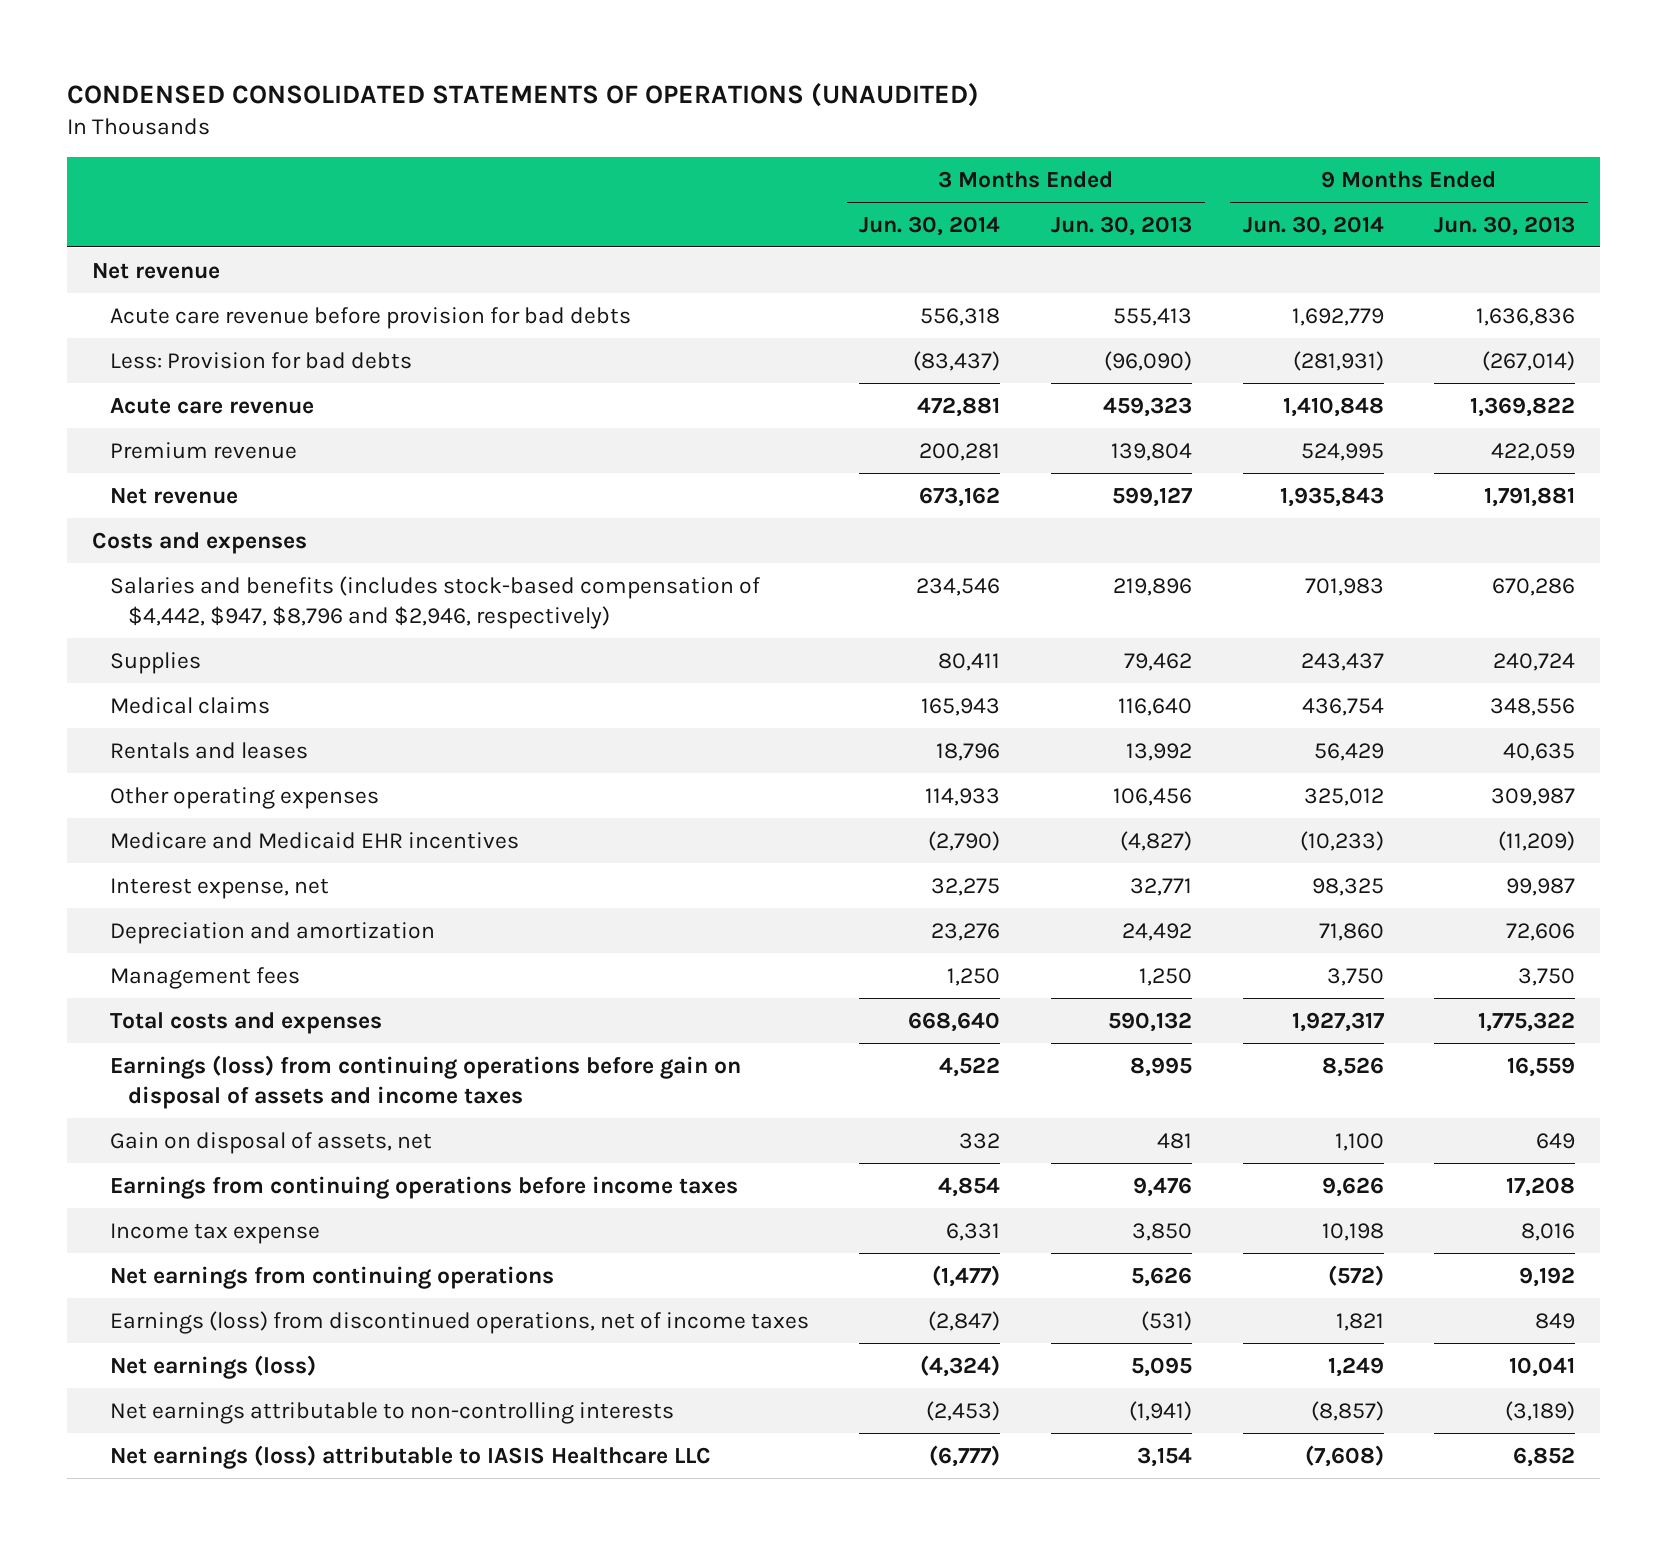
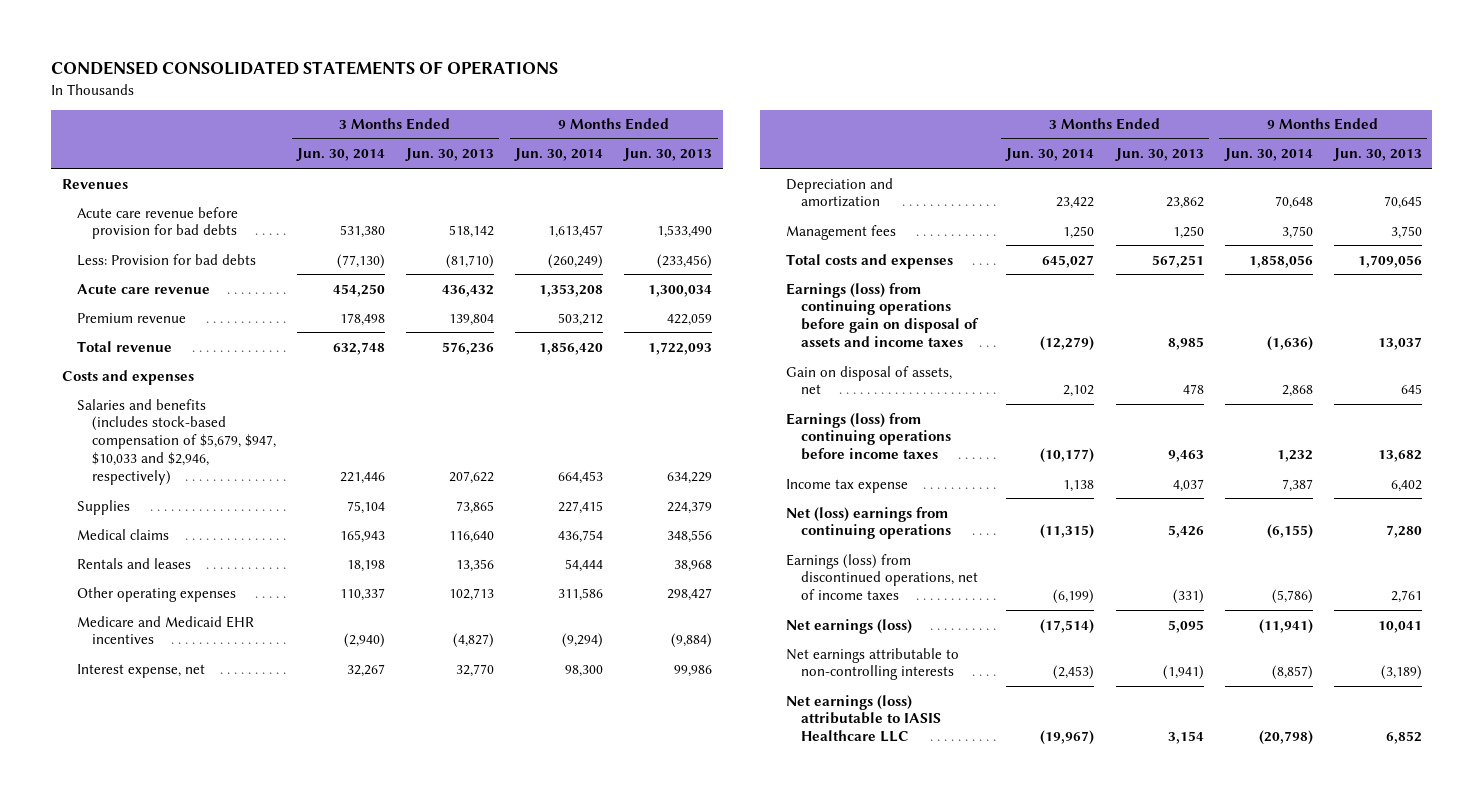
[67,82,980,107] CONDENSED CONSOLIDATED STATEMENTS OF OPERATIONS (UNAUDITED) -> [50,61,558,76] CONDENSED CONSOLIDATED STATEMENTS OF OPERATIONS
[92,262,221,279] Net revenue -> [61,178,128,189] Revenues
[920,307,1001,326] 556,318 -> [339,225,385,239] 531,380
[1113,307,1193,326] 555,413 -> [449,225,495,239] 518,142
[1291,307,1384,326] 1,692,779 -> [548,225,604,239] 1,613,457
[1476,307,1576,326] 1,636,836 -> [657,225,713,239] 1,533,490
[913,350,1001,371] (83,437) -> [336,253,385,269] (77,130)
[1104,350,1193,371] (96,090) -> [446,253,495,269] (81,710)
[1292,350,1384,371] (281,931) -> [548,253,604,269] (260,249)
[1482,350,1576,371] (267,014) -> [657,253,713,269] (233,456)
[917,396,1001,417] 472,881 -> [332,283,385,297] 454,250
[1103,396,1193,417] 459,323 -> [442,284,495,297] 436,432
[1282,396,1384,417] 1,410,848 -> [539,283,604,297] 1,353,208
[1470,396,1576,417] 1,369,822 -> [648,284,713,297] 1,300,034
[919,442,1001,461] 200,281 -> [339,312,385,326] 178,498
[1300,442,1384,461] 524,995 -> [558,312,604,326] 503,212
[109,487,238,504] Net revenue -> [76,340,172,352] Total revenue
[919,486,1001,507] 673,162 -> [332,341,385,355] 632,748
[1112,486,1194,507] 599,127 -> [442,341,495,355] 576,236
[1279,486,1384,507] 1,935,843 -> [539,341,604,355] 1,856,420
[1484,486,1576,507] 1,791,881 -> [648,341,713,355] 1,722,093
[109,575,760,629] Salaries and benefits (includes stock-based compensation of $4,442, $947, $8,796 and $2,946, respectively) -> [76,398,276,486] Salaries and benefits (includes stock-based compensation of $5,679, $947, $10,033 and $2,946, respectively)
[916,577,1001,596] 234,546 -> [339,472,385,485] 221,446
[1113,577,1193,596] 219,896 -> [449,471,495,485] 207,622
[1304,577,1384,596] 701,983 -> [558,471,604,485] 664,453
[1492,577,1576,596] 670,286 -> [667,472,713,485] 634,229
[938,652,1001,671] 80,411 -> [346,500,385,514] 75,104
[1124,652,1193,671] 79,462 -> [456,500,495,514] 73,865
[1300,652,1384,671] 243,437 -> [558,500,604,514] 227,415
[1493,652,1576,671] 240,724 -> [667,500,713,514] 224,379
[936,742,1001,761] 18,796 -> [346,559,385,572] 18,198
[1126,742,1193,761] 13,992 -> [456,558,495,572] 13,356
[1313,742,1384,761] 56,429 -> [565,558,604,572] 54,444
[1503,742,1576,761] 40,635 -> [674,559,713,572] 38,968
[925,787,1001,806] 114,933 -> [339,587,385,601] 110,337
[1113,787,1193,806] 106,456 -> [449,587,495,601] 102,713
[1303,787,1384,806] 325,012 -> [558,587,604,601] 311,586
[1491,787,1576,806] 309,987 -> [667,587,713,601] 298,427
[928,830,1001,851] (2,790) -> [343,633,385,649] (2,940)
[1299,830,1384,851] (10,233) -> [562,633,604,649] (9,294)
[1498,830,1576,851] (11,209) -> [671,633,713,649] (9,884)
[931,877,1001,896] 32,275 -> [346,663,385,677] 32,267
[1130,877,1193,896] 32,771 -> [456,663,495,677] 32,770
[1311,877,1384,896] 98,325 -> [565,664,604,677] 98,300
[1506,877,1576,896] 99,987 -> [674,664,713,677] 99,986
[931,922,1001,941] 23,276 -> [1056,197,1095,210] 23,422
[1122,922,1193,941] 24,492 -> [1165,197,1204,210] 23,862
[1318,922,1384,941] 71,860 -> [1274,196,1313,210] 70,648
[1506,922,1576,941] 72,606 -> [1383,196,1422,210] 70,645
[908,1011,1001,1032] 668,640 -> [1042,254,1095,268] 645,027
[1108,1011,1193,1032] 590,132 -> [1151,254,1204,268] 567,251
[1291,1011,1385,1032] 1,927,317 -> [1248,254,1313,268] 1,858,056
[1478,1011,1576,1032] 1,775,322 -> [1357,254,1422,268] 1,709,056
[939,1056,1001,1077] 4,522 -> [1040,336,1095,352] (12,279)
[1130,1056,1193,1077] 8,995 -> [1167,337,1204,351] 8,985
[1321,1056,1384,1077] 8,526 -> [1266,336,1313,352] (1,636)
[1507,1056,1576,1077] 16,559 -> [1377,337,1422,351] 13,037
[959,1132,1001,1149] 332 -> [1063,385,1095,398] 2,102
[1157,1132,1193,1149] 481 -> [1182,384,1204,395] 478
[1334,1132,1384,1151] 1,100 -> [1281,385,1313,398] 2,868
[1536,1132,1576,1149] 649 -> [1400,384,1422,395] 645
[109,1175,738,1199] Earnings from continuing operations before income taxes -> [786,412,952,461] Earnings (loss) from continuing operations before income taxes
[938,1176,1001,1197] 4,854 -> [1040,448,1095,464] (10,177)
[1133,1176,1193,1197] 9,476 -> [1167,450,1204,463] 9,463
[1321,1176,1384,1197] 9,626 -> [1276,450,1313,463] 1,232
[1506,1176,1576,1197] 17,208 -> [1377,450,1422,463] 13,682
[946,1222,1001,1241] 6,331 -> [1063,479,1095,492] 1,138
[1132,1222,1193,1241] 3,850 -> [1172,478,1204,492] 4,037
[1321,1222,1384,1241] 10,198 -> [1281,478,1313,492] 7,387
[1521,1222,1576,1241] 8,016 -> [1390,479,1422,492] 6,402
[109,1265,554,1289] Net earnings from continuing operations -> [786,506,952,540] Net (loss) earnings from continuing operations
[932,1264,1001,1287] (1,477) -> [1040,524,1095,540] (11,315)
[1131,1266,1193,1287] 5,626 -> [1167,525,1204,539] 5,426
[1327,1264,1384,1286] (572) -> [1266,524,1313,540] (6,155)
[1519,1266,1576,1287] 9,192 -> [1385,525,1422,539] 7,280
[928,1310,1001,1331] (2,847) -> [1053,589,1095,605] (6,199)
[1141,1310,1193,1331] (531) -> [1172,589,1204,605] (331)
[1335,1312,1384,1331] 1,821 -> [1271,589,1313,605] (5,786)
[1535,1312,1576,1329] 849 -> [1390,590,1422,604] 2,761
[920,1354,1001,1377] (4,324) -> [1040,618,1095,634] (17,514)
[1327,1356,1384,1377] 1,249 -> [1258,618,1313,634] (11,941)
[929,1444,1001,1467] (6,777) -> [1040,730,1095,746] (19,967)
[1304,1444,1384,1467] (7,608) -> [1258,730,1313,746] (20,798)

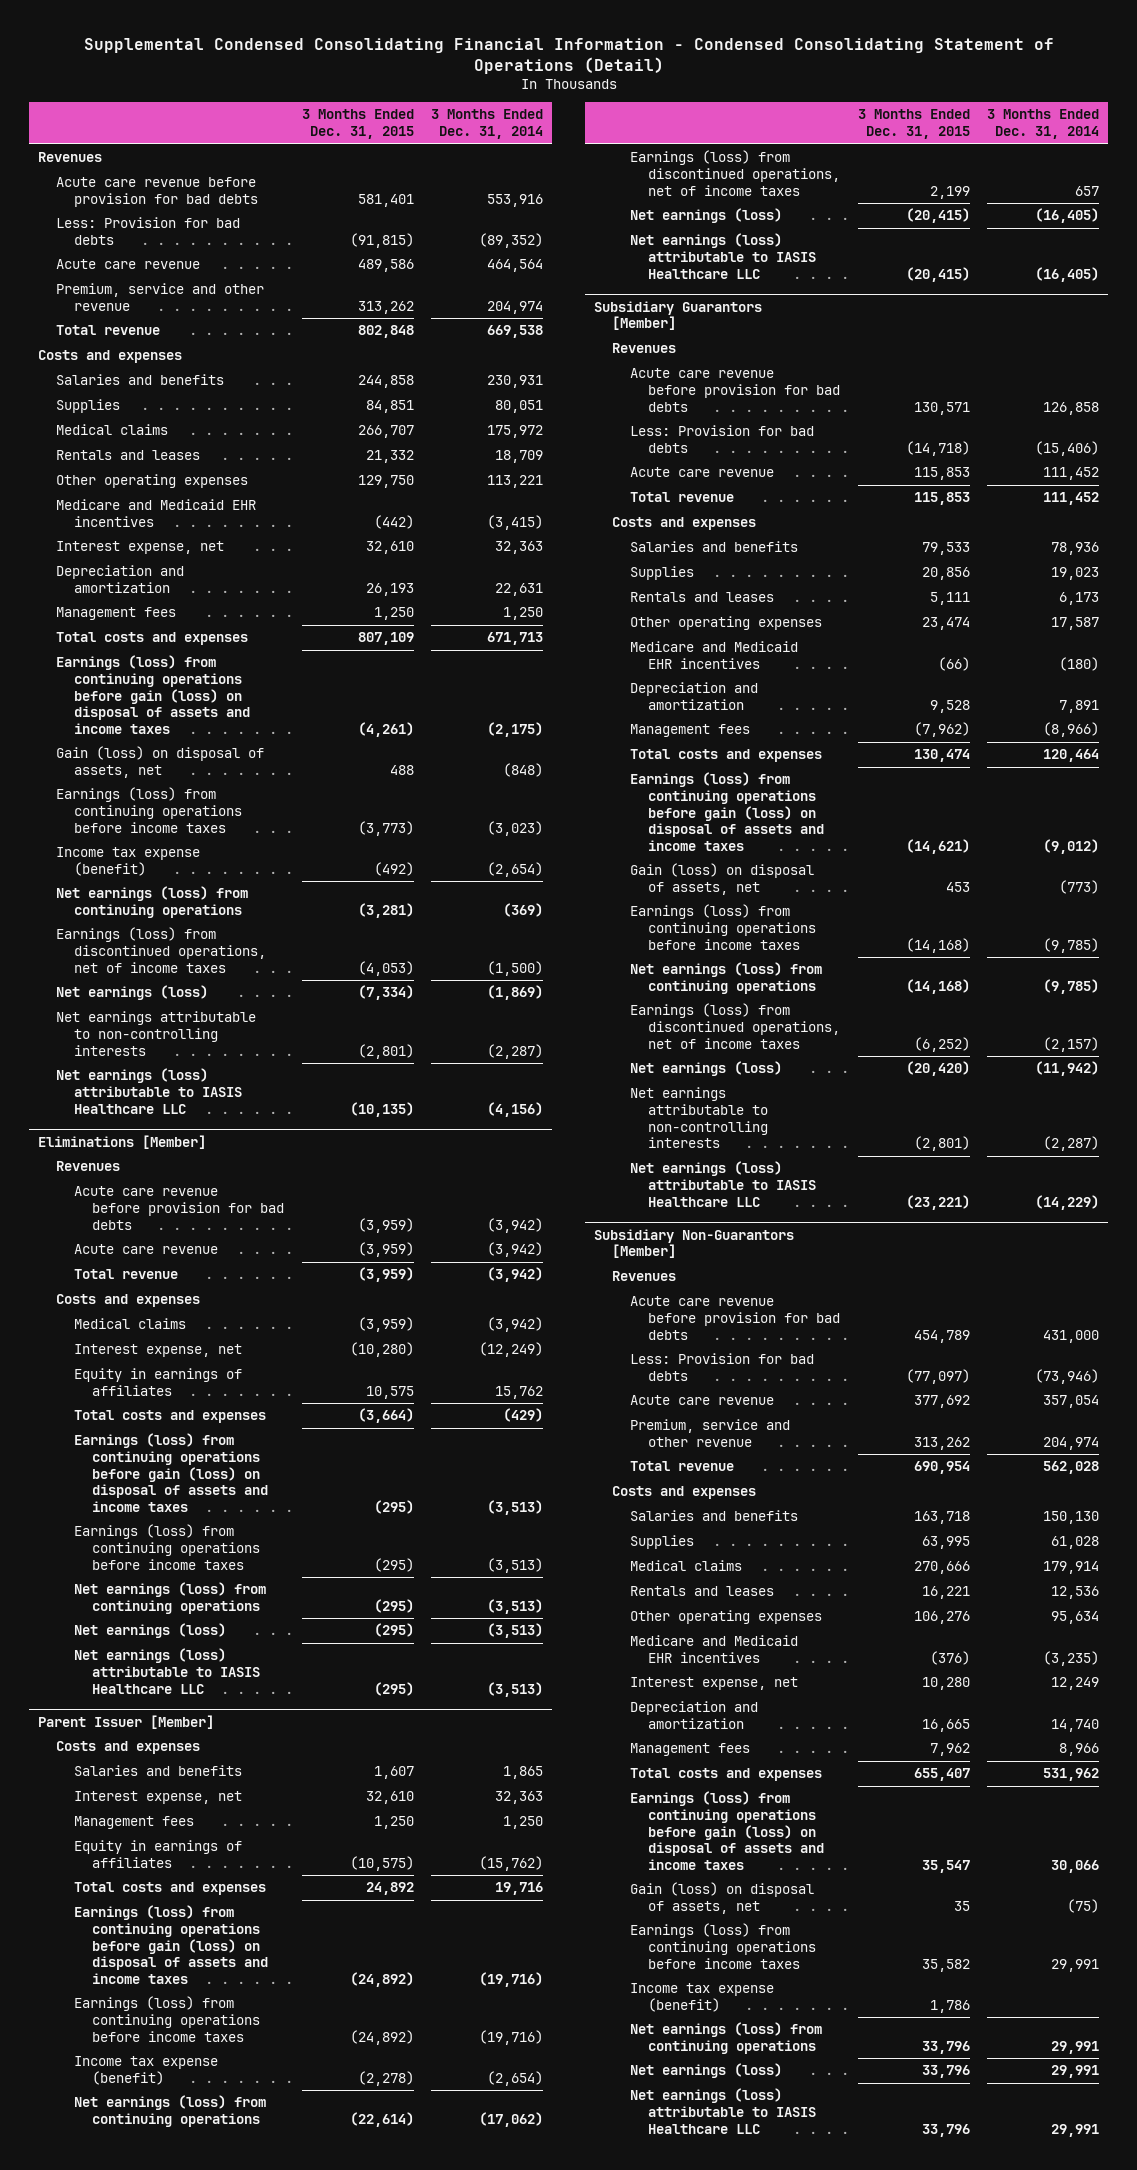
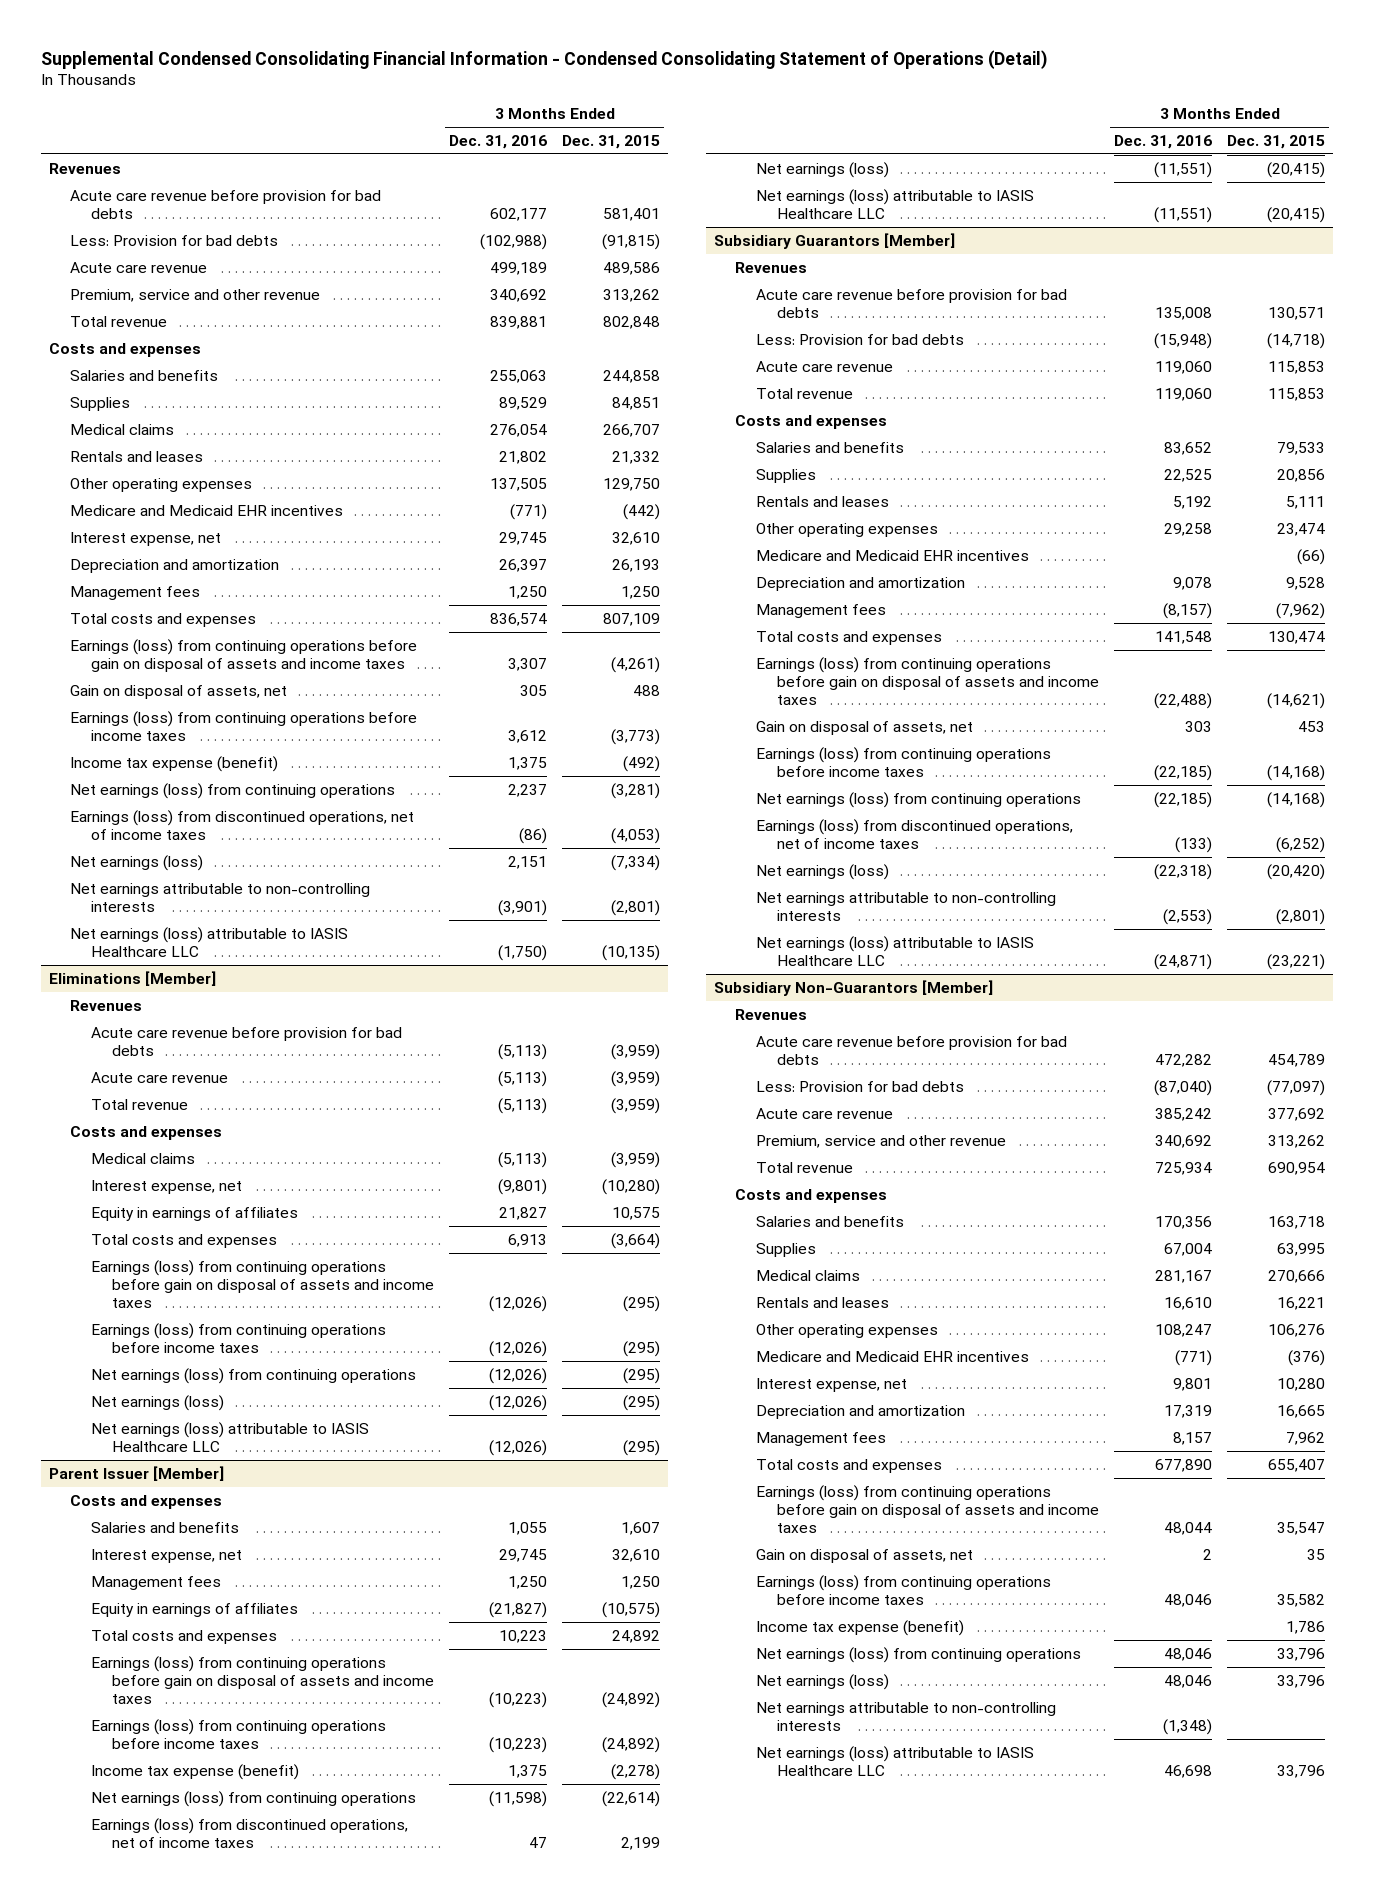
[431,109,544,140] 3 Months Ended Dec. 31, 2014 -> none
none -> [448,134,547,149] Dec. 31, 2016
[56,655,251,734] Earnings (loss) from continuing operations before gain (loss) on disposal of assets and income taxes -> [69,638,417,672] Earnings (loss) from continuing operations before gain on disposal of assets and income taxes
[56,746,265,778] Gain (loss) on disposal of assets, net -> [69,684,287,699] Gain on disposal of assets, net
[74,1433,269,1512] Earnings (loss) from continuing operations before gain (loss) on disposal of assets and income taxes -> [90,1259,434,1308] Earnings (loss) from continuing operations before gain on disposal of assets and income taxes
[74,1905,269,1984] Earnings (loss) from continuing operations before gain (loss) on disposal of assets and income taxes -> [90,1655,434,1704] Earnings (loss) from continuing operations before gain on disposal of assets and income taxes
[630,772,825,851] Earnings (loss) from continuing operations before gain (loss) on disposal of assets and income taxes -> [755,656,1099,705] Earnings (loss) from continuing operations before gain on disposal of assets and income taxes
[630,863,815,895] Gain (loss) on disposal of assets, net -> [755,720,973,735] Gain on disposal of assets, net
[630,1791,825,1870] Earnings (loss) from continuing operations before gain (loss) on disposal of assets and income taxes -> [755,1484,1099,1533] Earnings (loss) from continuing operations before gain on disposal of assets and income taxes
[630,1882,815,1914] Gain (loss) on disposal of assets, net -> [755,1548,973,1563] Gain on disposal of assets, net
none -> [755,1701,1056,1731] Net earnings attributable to non-controlling interests

